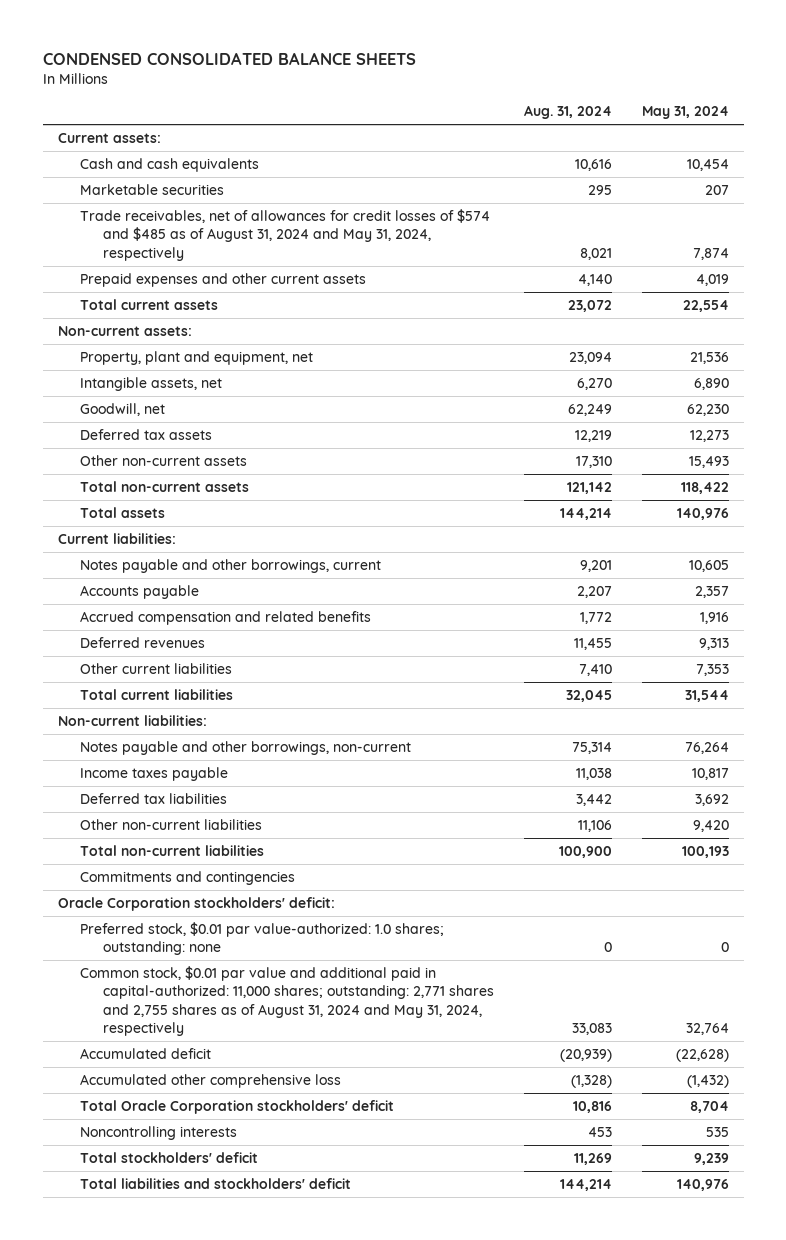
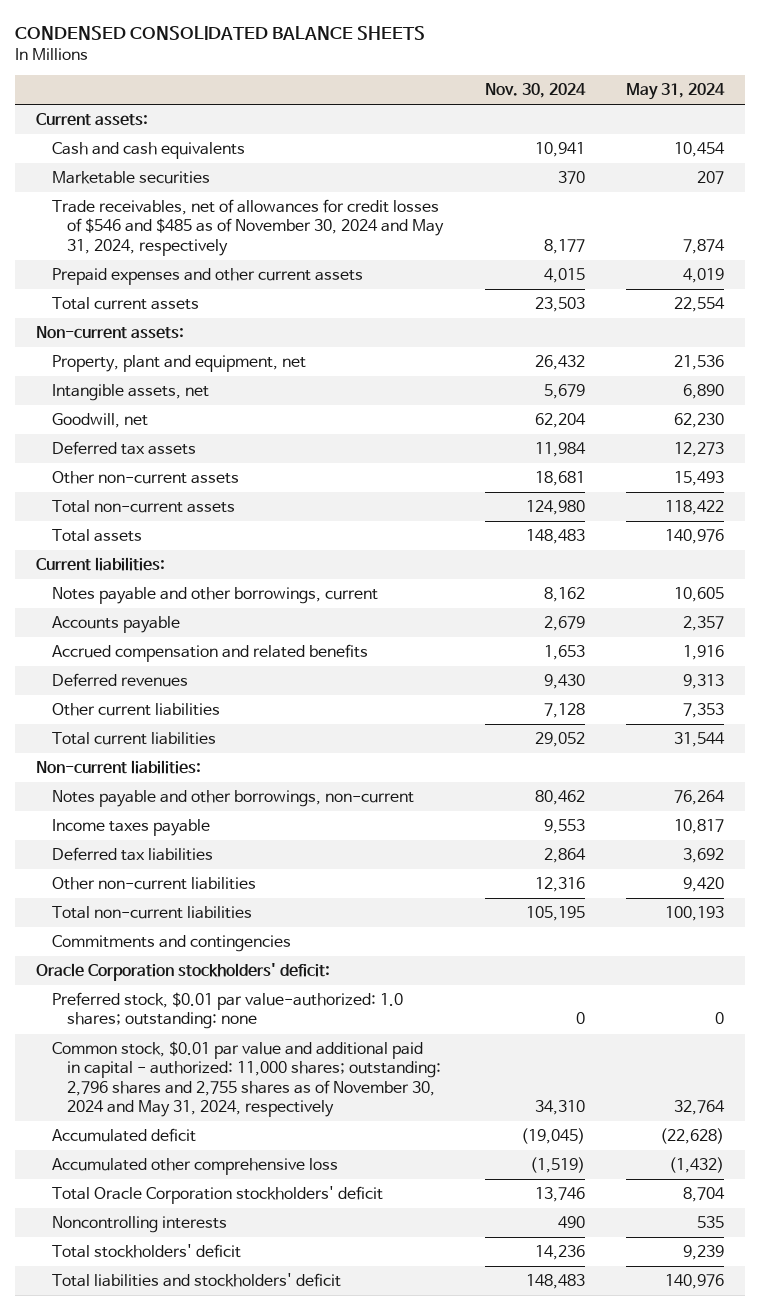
[523,105,612,120] Aug. 31, 2024 -> none
none -> [484,83,586,99] Nov. 30, 2024
[80,209,491,261] Trade receivables, net of allowances for credit losses of $574 and $485 as of August 31, 2024 and May 31, 2024, respectively -> [51,199,445,256] Trade receivables, net of allowances for credit losses of $546 and $485 as of November 30, 2024 and May 31, 2024, respectively
[80,966,494,1036] Common stock, $0.01 par value and additional paid in capital-authorized: 11,000 shares; outstanding: 2,771 shares and 2,755 shares as of August 31, 2024 and May 31, 2024, respectively -> [51,1041,442,1117] Common stock, $0.01 par value and additional paid in capital - authorized: 11,000 shares; outstanding: 2,796 shares and 2,755 shares as of November 30, 2024 and May 31, 2024, respectively

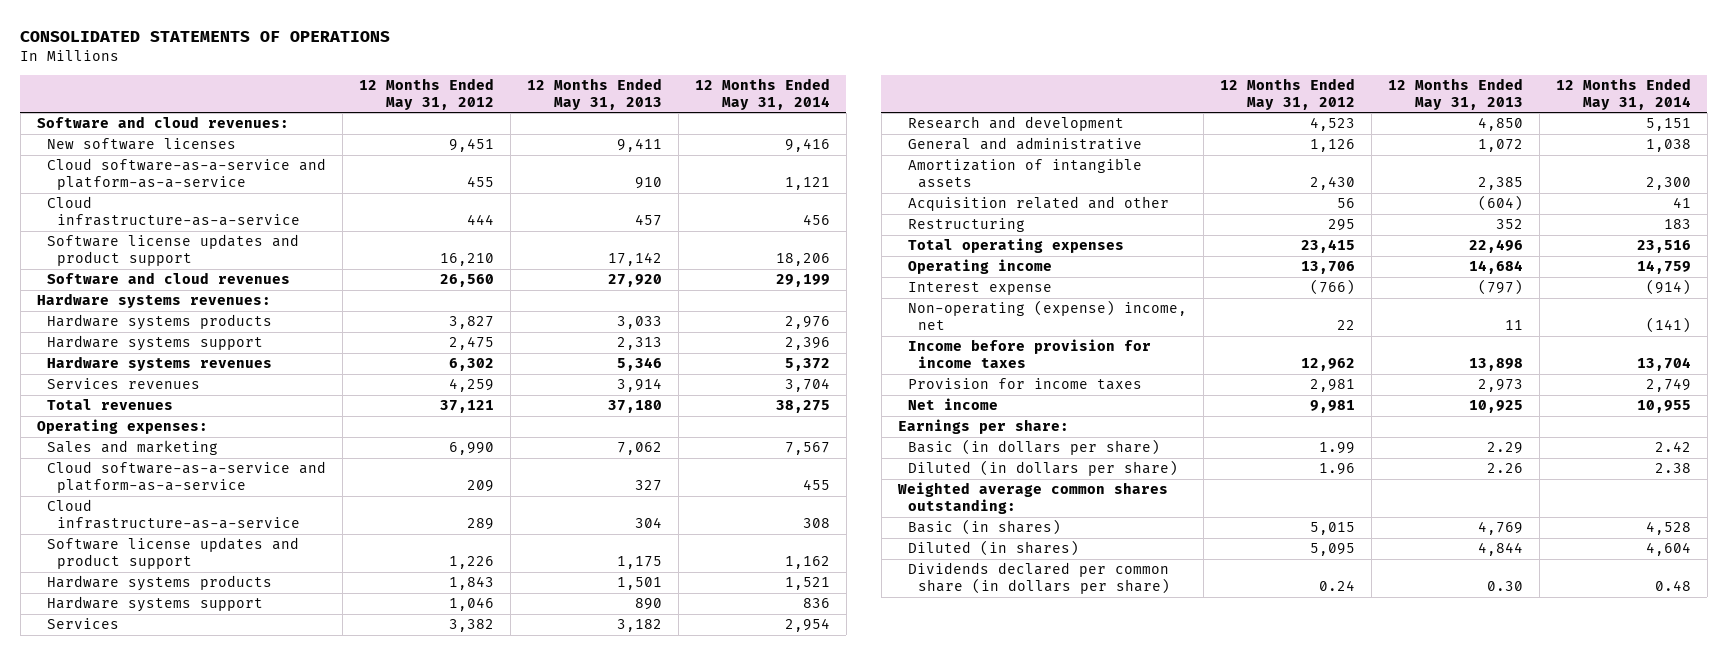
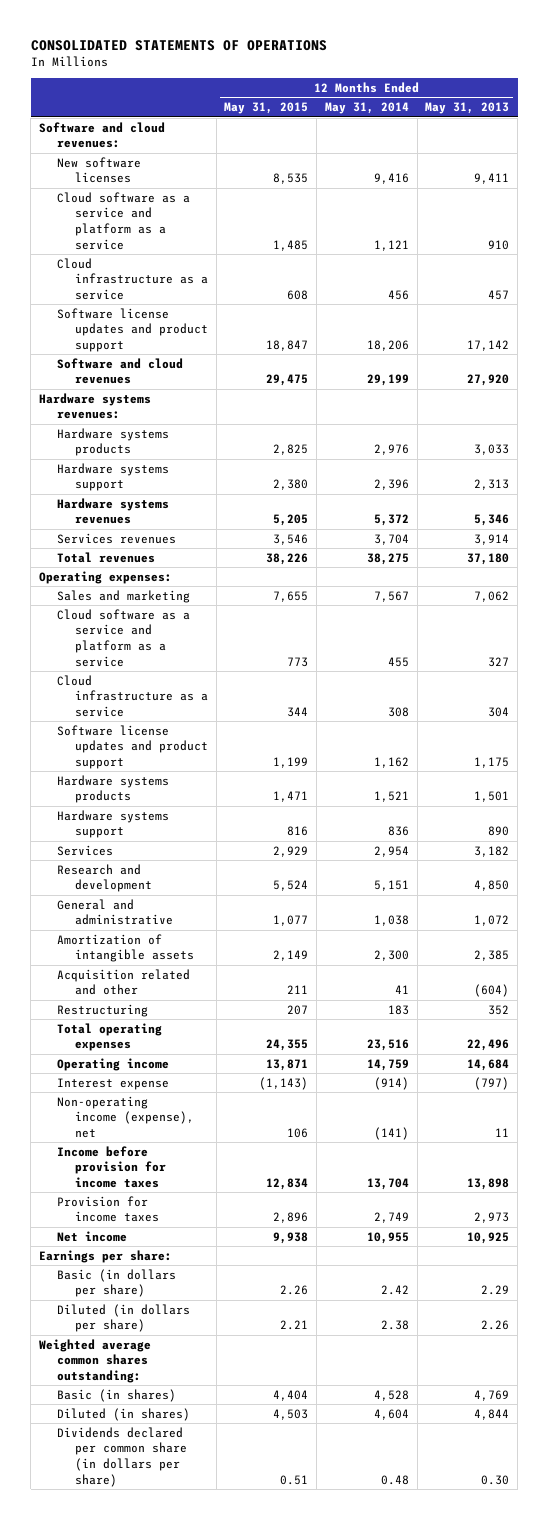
[358,78,494,110] 12 Months Ended May 31, 2012 -> none
none -> [224,102,309,115] May 31, 2015
[46,158,326,191] Cloud software-as-a-service and platform-as-a-service -> [56,191,190,250] Cloud software as a service and platform as a service
[46,196,300,227] Cloud infrastructure-as-a-service -> [56,257,208,301] Cloud infrastructure as a service
[46,461,326,494] Cloud software-as-a-service and platform-as-a-service -> [56,608,190,667] Cloud software as a service and platform as a service
[46,499,300,530] Cloud infrastructure-as-a-service -> [56,674,208,718] Cloud infrastructure as a service
[907,300,1187,331] Non-operating (expense) income, net -> [56,1095,194,1139] Non-operating income (expense), net

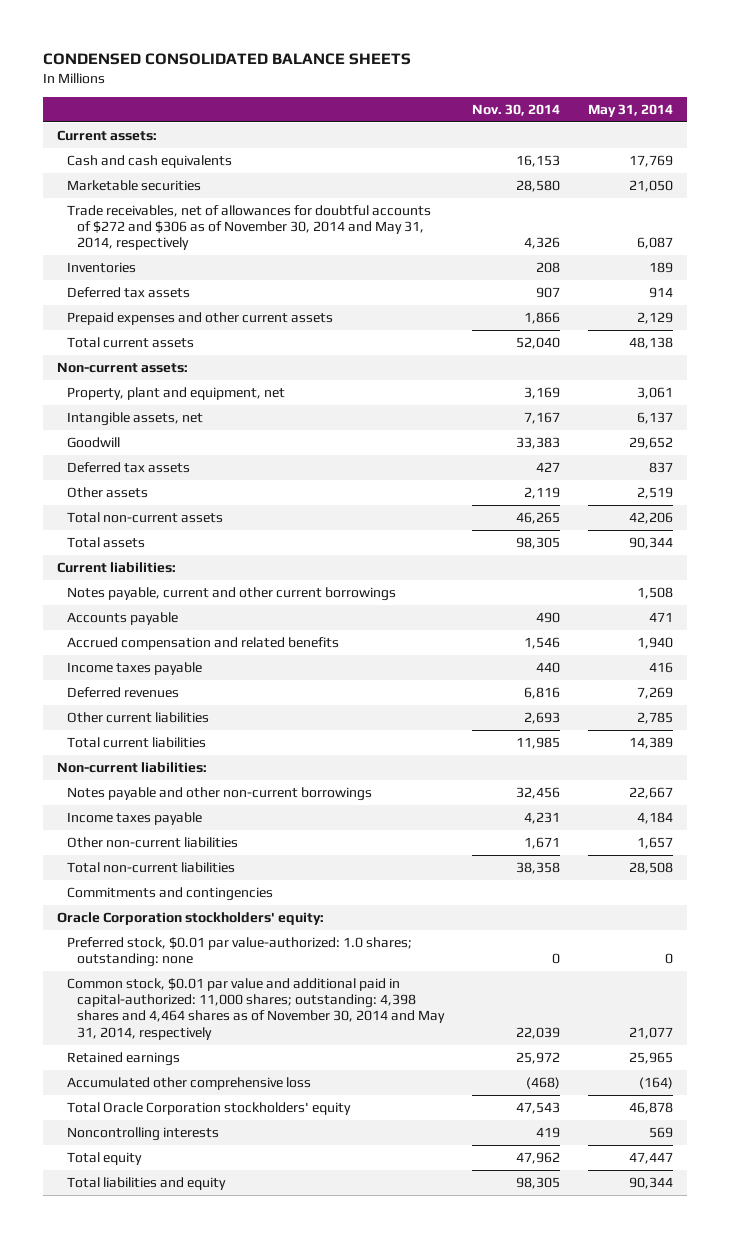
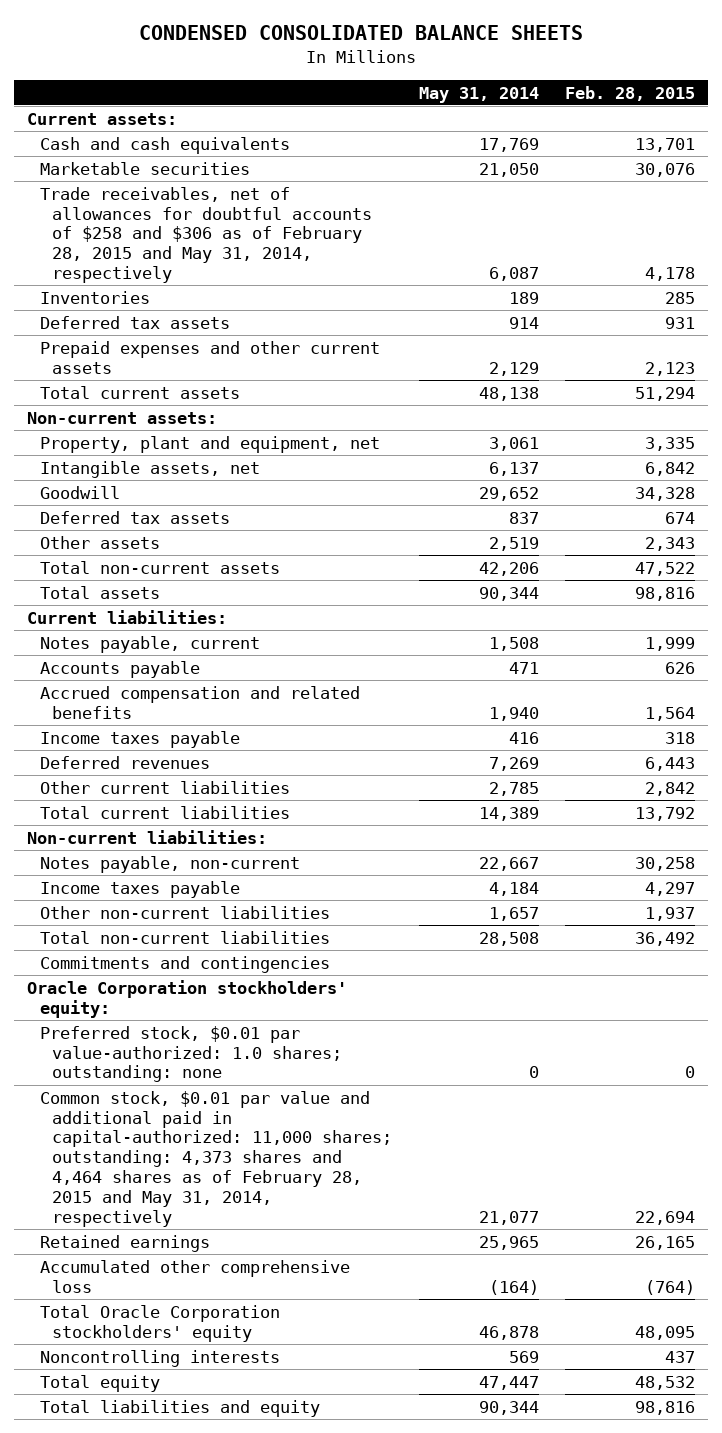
[471,103,560,116] Nov. 30, 2014 -> none
none -> [565,85,696,101] Feb. 28, 2015
[66,204,431,251] Trade receivables, net of allowances for doubtful accounts of $272 and $306 as of November 30, 2014 and May 31, 2014, respectively -> [39,186,373,284] Trade receivables, net of allowances for doubtful accounts of $258 and $306 as of February 28, 2015 and May 31, 2014, respectively
[66,586,396,601] Notes payable, current and other current borrowings -> [39,635,260,653] Notes payable, current
[66,786,372,801] Notes payable and other non-current borrowings -> [39,855,300,873] Notes payable, non-current
[66,977,445,1040] Common stock, $0.01 par value and additional paid in capital-authorized: 11,000 shares; outstanding: 4,398 shares and 4,464 shares as of November 30, 2014 and May 31, 2014, respectively -> [39,1090,393,1227] Common stock, $0.01 par value and additional paid in capital-authorized: 11,000 shares; outstanding: 4,373 shares and 4,464 shares as of February 28, 2015 and May 31, 2014, respectively

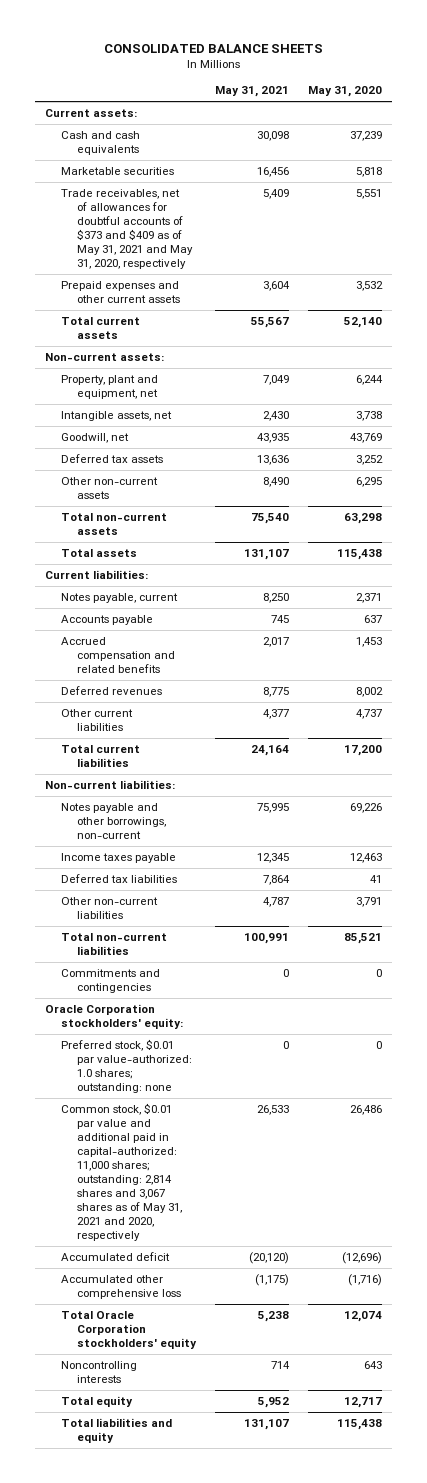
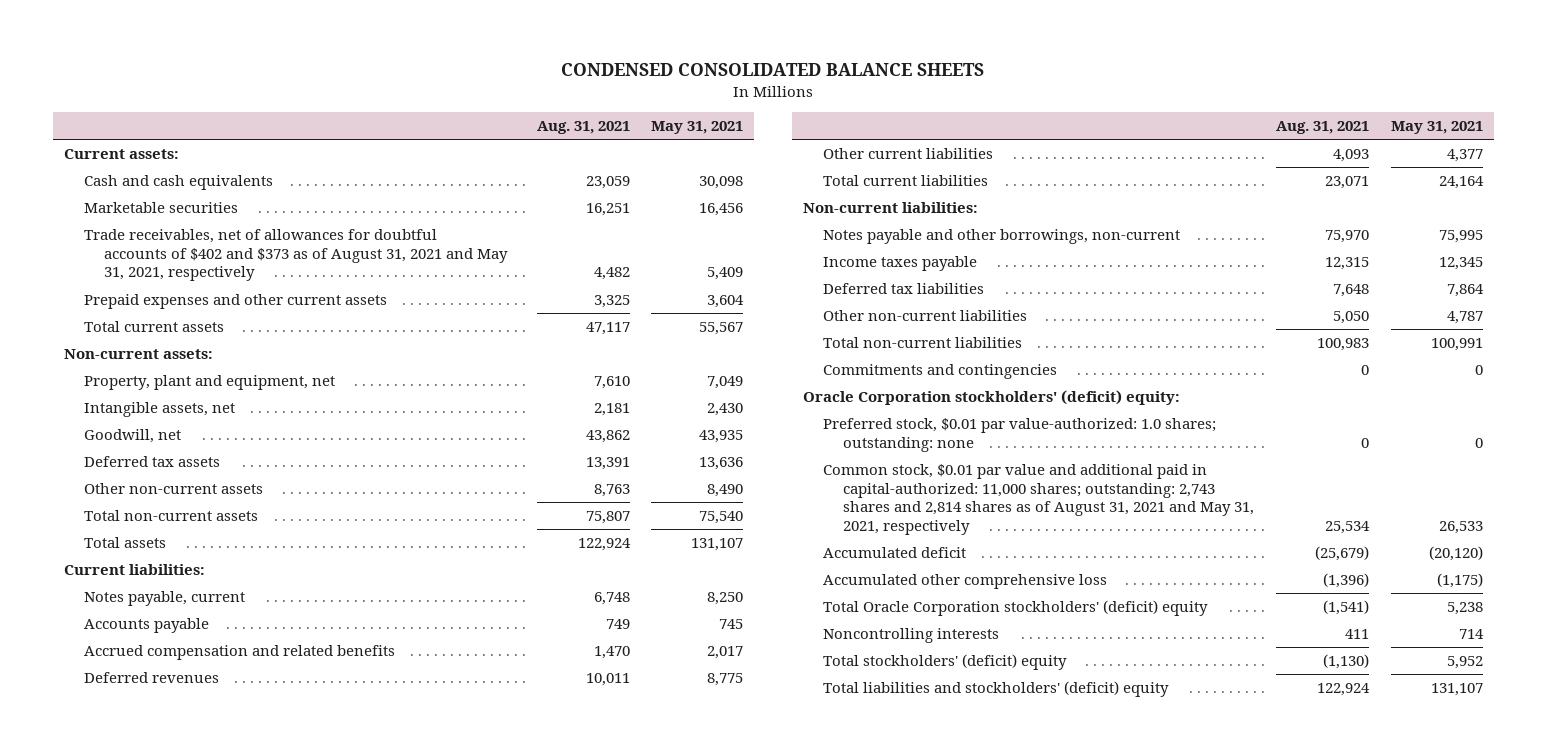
[103,43,323,53] CONSOLIDATED BALANCE SHEETS -> [561,63,985,77] CONDENSED CONSOLIDATED BALANCE SHEETS
[308,86,383,98] May 31, 2020 -> none
none -> [536,121,630,135] Aug. 31, 2021
[60,189,193,269] Trade receivables, net of allowances for doubtful accounts of $373 and $409 as of May 31, 2021 and May 31, 2020, respectively -> [83,229,508,282] Trade receivables, net of allowances for doubtful accounts of $402 and $373 as of August 31, 2021 and May 31, 2021, respectively
[44,1004,183,1030] Oracle Corporation stockholders' equity: -> [803,390,1181,406] Oracle Corporation stockholders' (deficit) equity:
[60,1103,182,1241] Common stock, $0.01 par value and additional paid in capital-authorized: 11,000 shares; outstanding: 2,814 shares and 3,067 shares as of May 31, 2021 and 2020, respectively -> [823,464,1255,535] Common stock, $0.01 par value and additional paid in capital-authorized: 11,000 shares; outstanding: 2,743 shares and 2,814 shares as of August 31, 2021 and May 31, 2021, respectively
[60,1311,197,1350] Total Oracle Corporation stockholders' equity -> [823,600,1209,617] Total Oracle Corporation stockholders' (deficit) equity
[60,1396,133,1408] Total equity -> [823,654,1068,671] Total stockholders' (deficit) equity
[60,1418,172,1444] Total liabilities and equity -> [823,681,1170,698] Total liabilities and stockholders' (deficit) equity

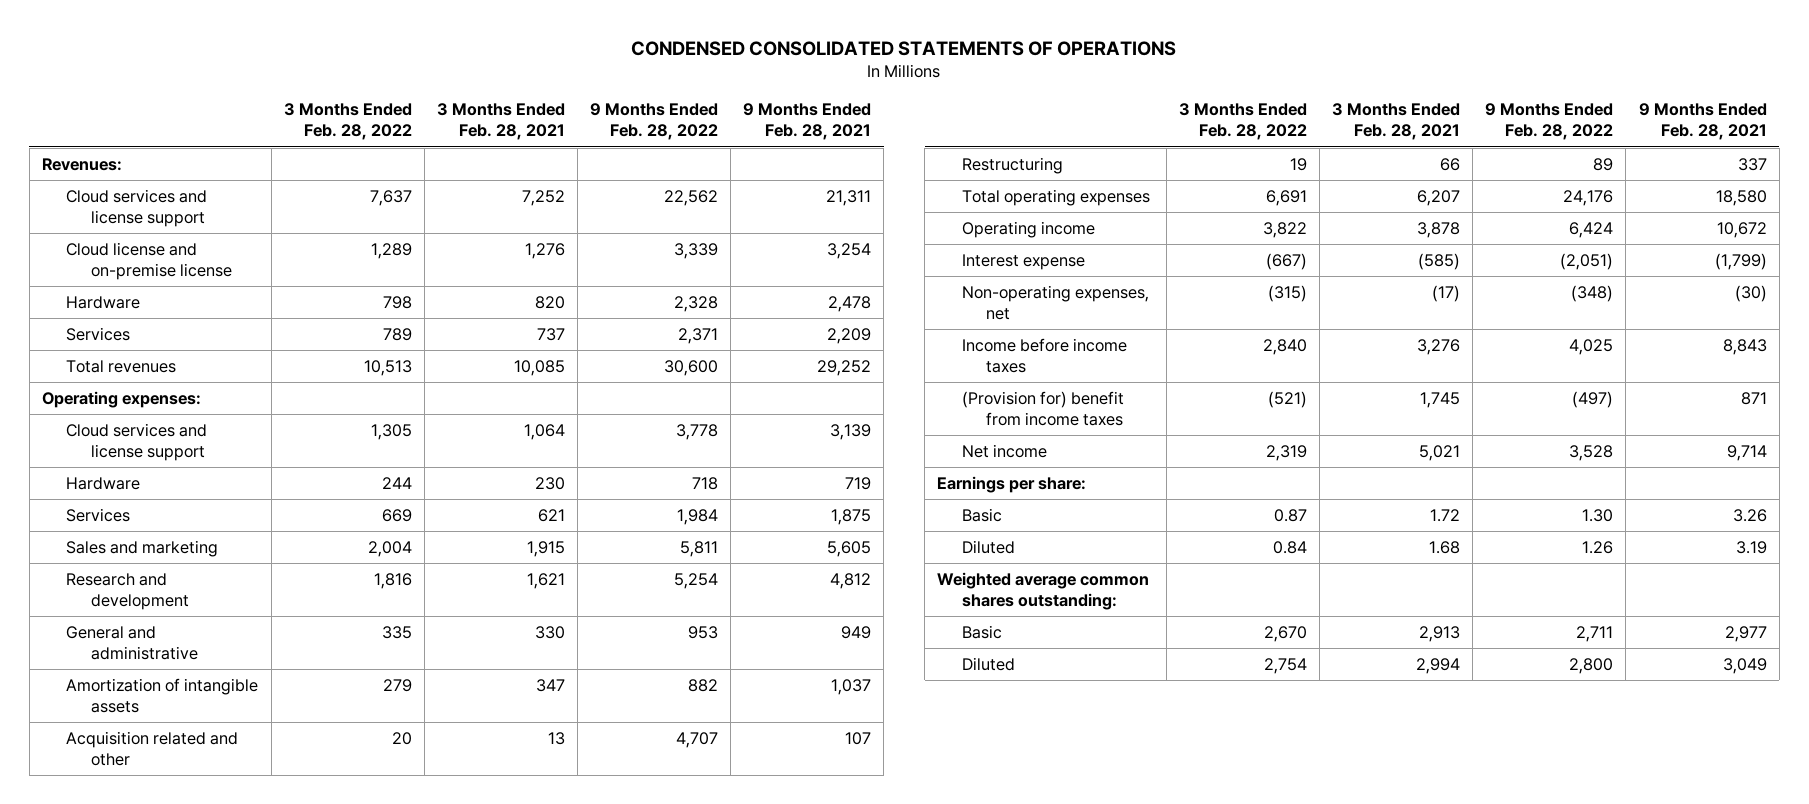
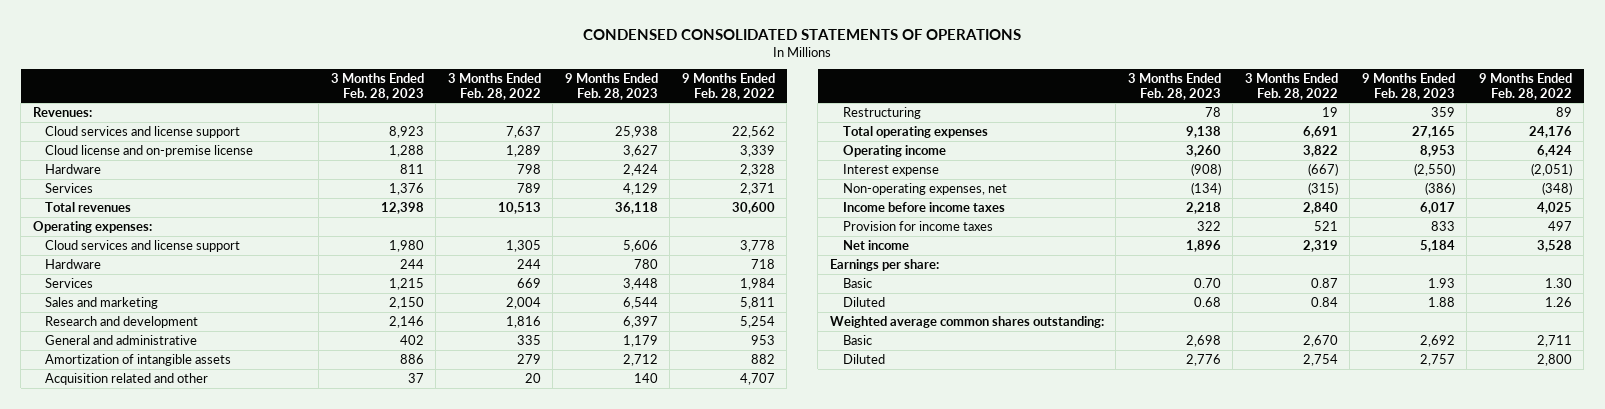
[436,103,565,141] 3 Months Ended Feb. 28, 2021 -> none
[743,103,872,141] 9 Months Ended Feb. 28, 2021 -> none
none -> [330,73,424,100] 3 Months Ended Feb. 28, 2023
none -> [564,73,658,100] 9 Months Ended Feb. 28, 2023
[961,390,1124,427] (Provision for) benefit from income taxes -> [842,220,993,231] Provision for income taxes
[1267,390,1307,408] (521) -> [1313,220,1338,231] 521
[1572,390,1614,408] (497) -> [1547,220,1572,231] 497

